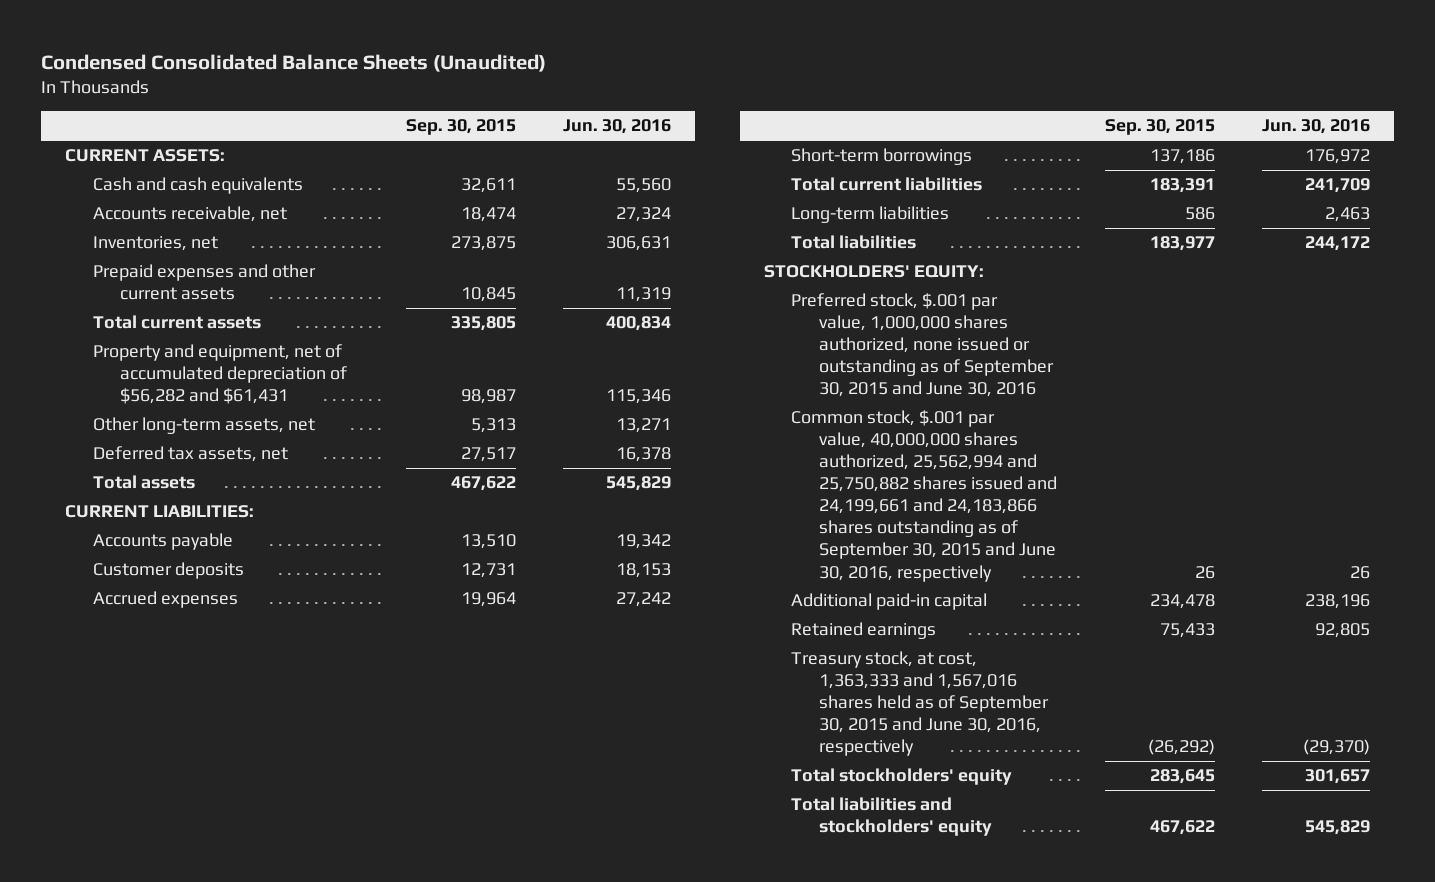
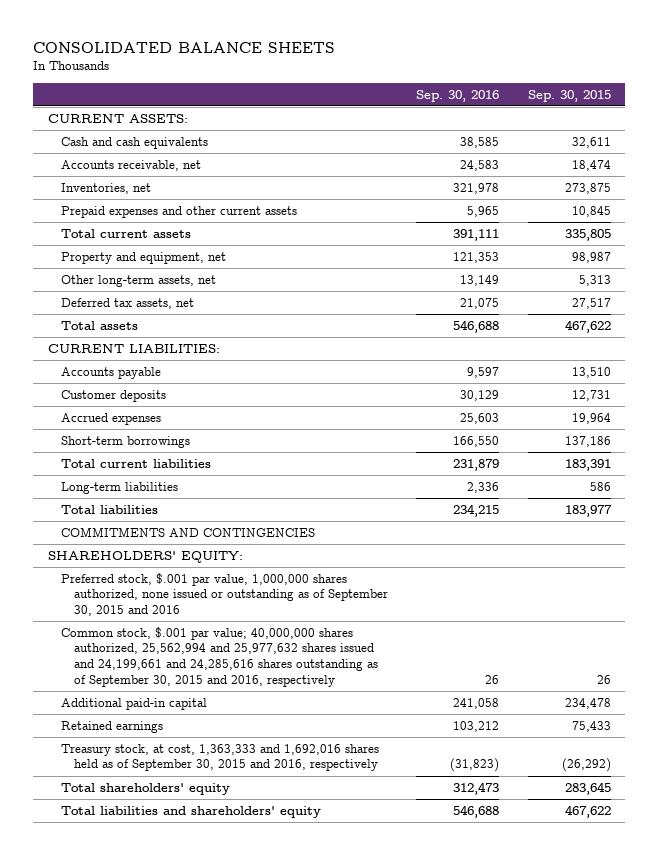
[41,53,547,72] Condensed Consolidated Balance Sheets (Unaudited) -> [33,42,336,54] CONSOLIDATED BALANCE SHEETS
[563,119,672,135] Jun. 30, 2016 -> none
none -> [416,89,500,102] Sep. 30, 2016
[92,344,348,405] Property and equipment, net of accumulated depreciation of $56,282 and $61,431 -> [60,251,226,264] Property and equipment, net
none -> [60,526,315,537] COMMITMENTS AND CONTINGENCIES
[763,265,984,279] STOCKHOLDERS' EQUITY: -> [47,550,243,563] SHAREHOLDERS' EQUITY:
[791,293,1055,398] Preferred stock, $.001 par value, 1,000,000 shares authorized, none issued or outstanding as of September 30, 2015 and June 30, 2016 -> [60,572,389,617] Preferred stock, $.001 par value, 1,000,000 shares authorized, none issued or outstanding as of September 30, 2015 and 2016
[791,410,1058,582] Common stock, $.001 par value, 40,000,000 shares authorized, 25,562,994 and 25,750,882 shares issued and 24,199,661 and 24,183,866 shares outstanding as of September 30, 2015 and June 30, 2016, respectively -> [60,626,379,687] Common stock, $.001 par value; 40,000,000 shares authorized, 25,562,994 and 25,977,632 shares issued and 24,199,661 and 24,285,616 shares outstanding as of September 30, 2015 and 2016, respectively
[791,651,1050,757] Treasury stock, at cost, 1,363,333 and 1,567,016 shares held as of September 30, 2015 and June 30, 2016, respectively -> [60,743,379,772] Treasury stock, at cost, 1,363,333 and 1,692,016 shares held as of September 30, 2015 and 2016, respectively
[791,768,1013,786] Total stockholders' equity -> [60,782,230,795] Total shareholders' equity
[791,797,993,837] Total liabilities and stockholders' equity -> [60,805,321,818] Total liabilities and shareholders' equity

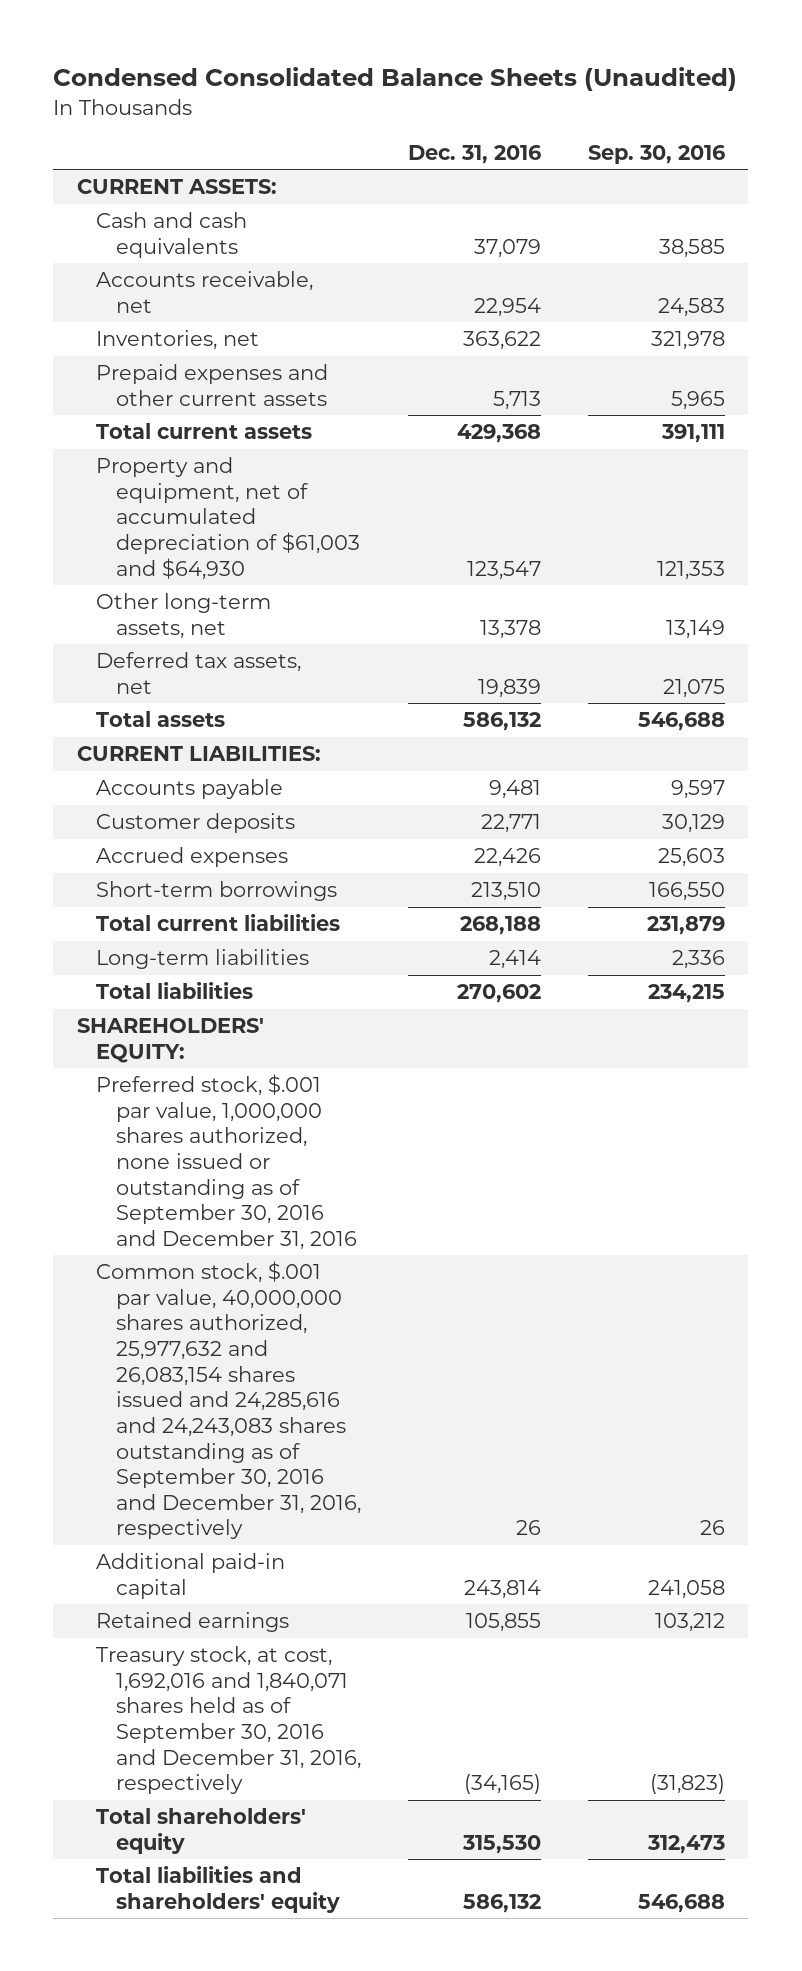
[33,42,336,54] CONSOLIDATED BALANCE SHEETS -> [53,67,738,92] Condensed Consolidated Balance Sheets (Unaudited)
[527,89,611,102] Sep. 30, 2015 -> none
none -> [407,144,541,164] Dec. 31, 2016
[60,251,226,264] Property and equipment, net -> [96,457,360,580] Property and equipment, net of accumulated depreciation of $61,003 and $64,930
[60,526,315,537] COMMITMENTS AND CONTINGENCIES -> none
[60,572,389,617] Preferred stock, $.001 par value, 1,000,000 shares authorized, none issued or outstanding as of September 30, 2015 and 2016 -> [96,1074,357,1250] Preferred stock, $.001 par value, 1,000,000 shares authorized, none issued or outstanding as of September 30, 2016 and December 31, 2016
[60,626,379,687] Common stock, $.001 par value; 40,000,000 shares authorized, 25,562,994 and 25,977,632 shares issued and 24,199,661 and 24,285,616 shares outstanding as of September 30, 2015 and 2016, respectively -> [96,1261,361,1540] Common stock, $.001 par value, 40,000,000 shares authorized, 25,977,632 and 26,083,154 shares issued and 24,285,616 and 24,243,083 shares outstanding as of September 30, 2016 and December 31, 2016, respectively
[60,743,379,772] Treasury stock, at cost, 1,363,333 and 1,692,016 shares held as of September 30, 2015 and 2016, respectively -> [96,1646,361,1795] Treasury stock, at cost, 1,692,016 and 1,840,071 shares held as of September 30, 2016 and December 31, 2016, respectively

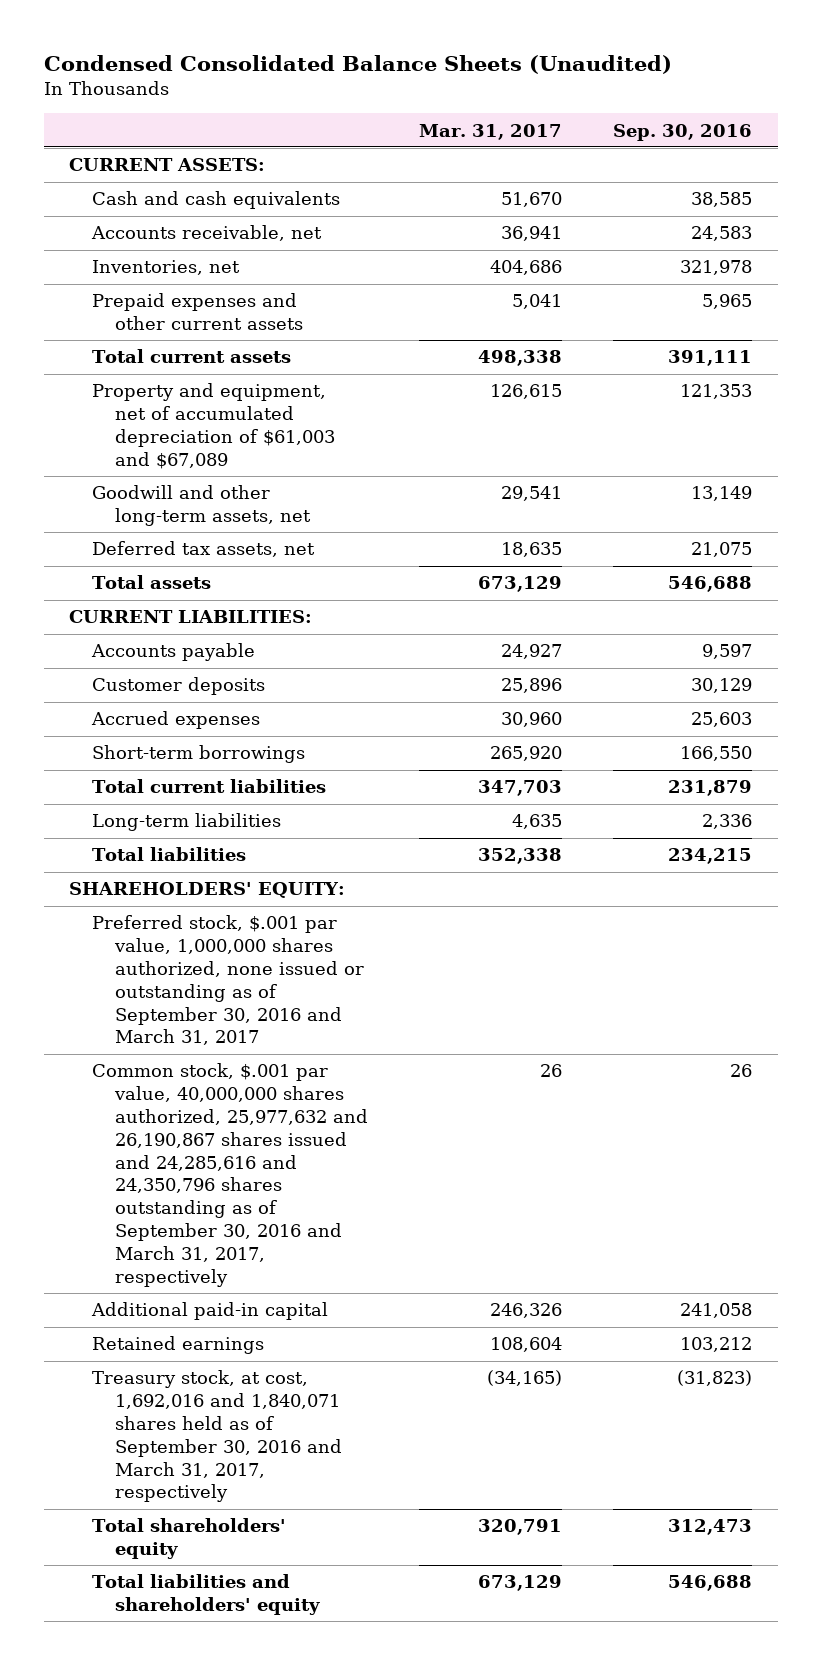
[407,144,541,164] Dec. 31, 2016 -> none
none -> [419,123,563,140] Mar. 31, 2017
[96,457,360,580] Property and equipment, net of accumulated depreciation of $61,003 and $64,930 -> [92,383,335,469] Property and equipment, net of accumulated depreciation of $61,003 and $67,089
[96,593,272,639] Other long-term assets, net -> [92,485,311,527] Goodwill and other long-term assets, net
[96,1074,357,1250] Preferred stock, $.001 par value, 1,000,000 shares authorized, none issued or outstanding as of September 30, 2016 and December 31, 2016 -> [92,915,364,1046] Preferred stock, $.001 par value, 1,000,000 shares authorized, none issued or outstanding as of September 30, 2016 and March 31, 2017
[96,1261,361,1540] Common stock, $.001 par value, 40,000,000 shares authorized, 25,977,632 and 26,083,154 shares issued and 24,285,616 and 24,243,083 shares outstanding as of September 30, 2016 and December 31, 2016, respectively -> [92,1063,368,1287] Common stock, $.001 par value, 40,000,000 shares authorized, 25,977,632 and 26,190,867 shares issued and 24,285,616 and 24,350,796 shares outstanding as of September 30, 2016 and March 31, 2017, respectively
[96,1646,361,1795] Treasury stock, at cost, 1,692,016 and 1,840,071 shares held as of September 30, 2016 and December 31, 2016, respectively -> [92,1370,342,1503] Treasury stock, at cost, 1,692,016 and 1,840,071 shares held as of September 30, 2016 and March 31, 2017, respectively

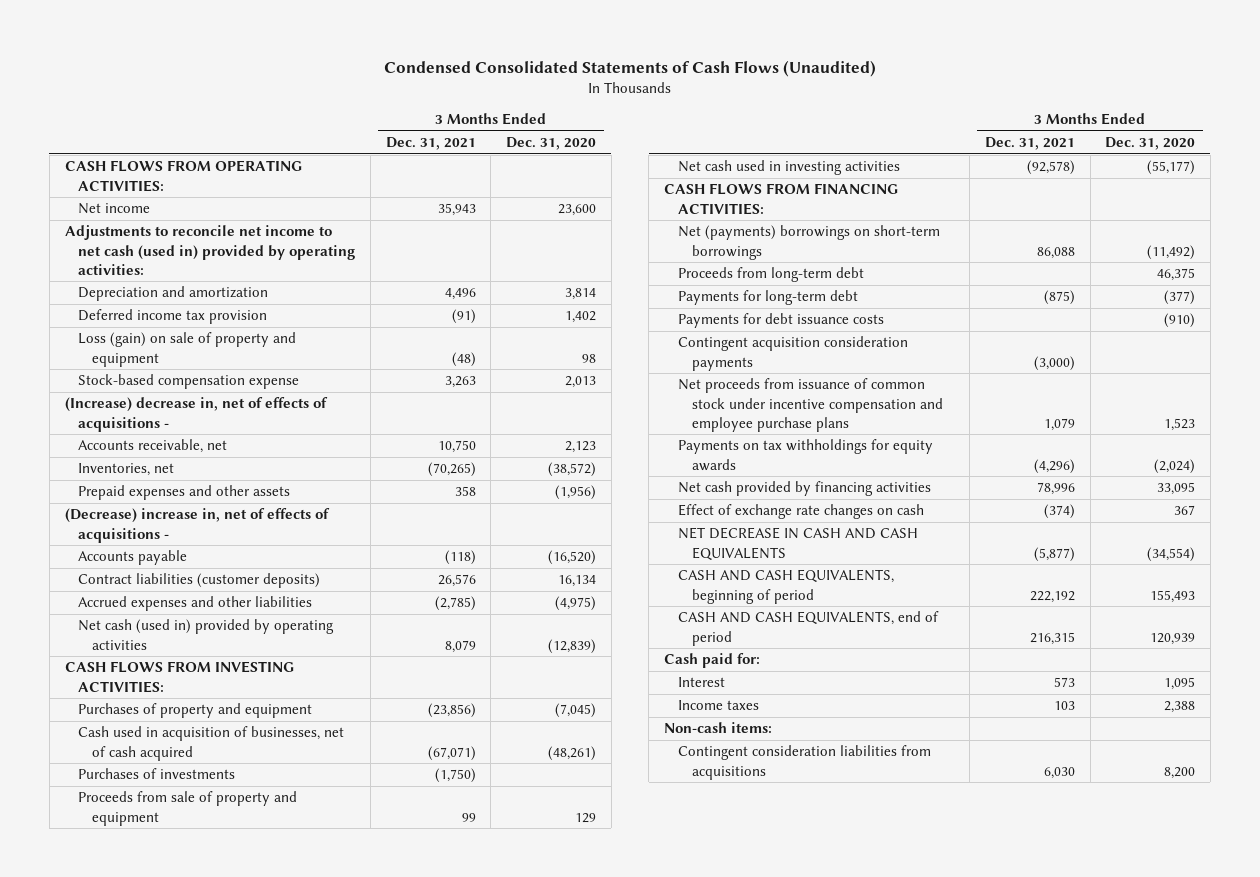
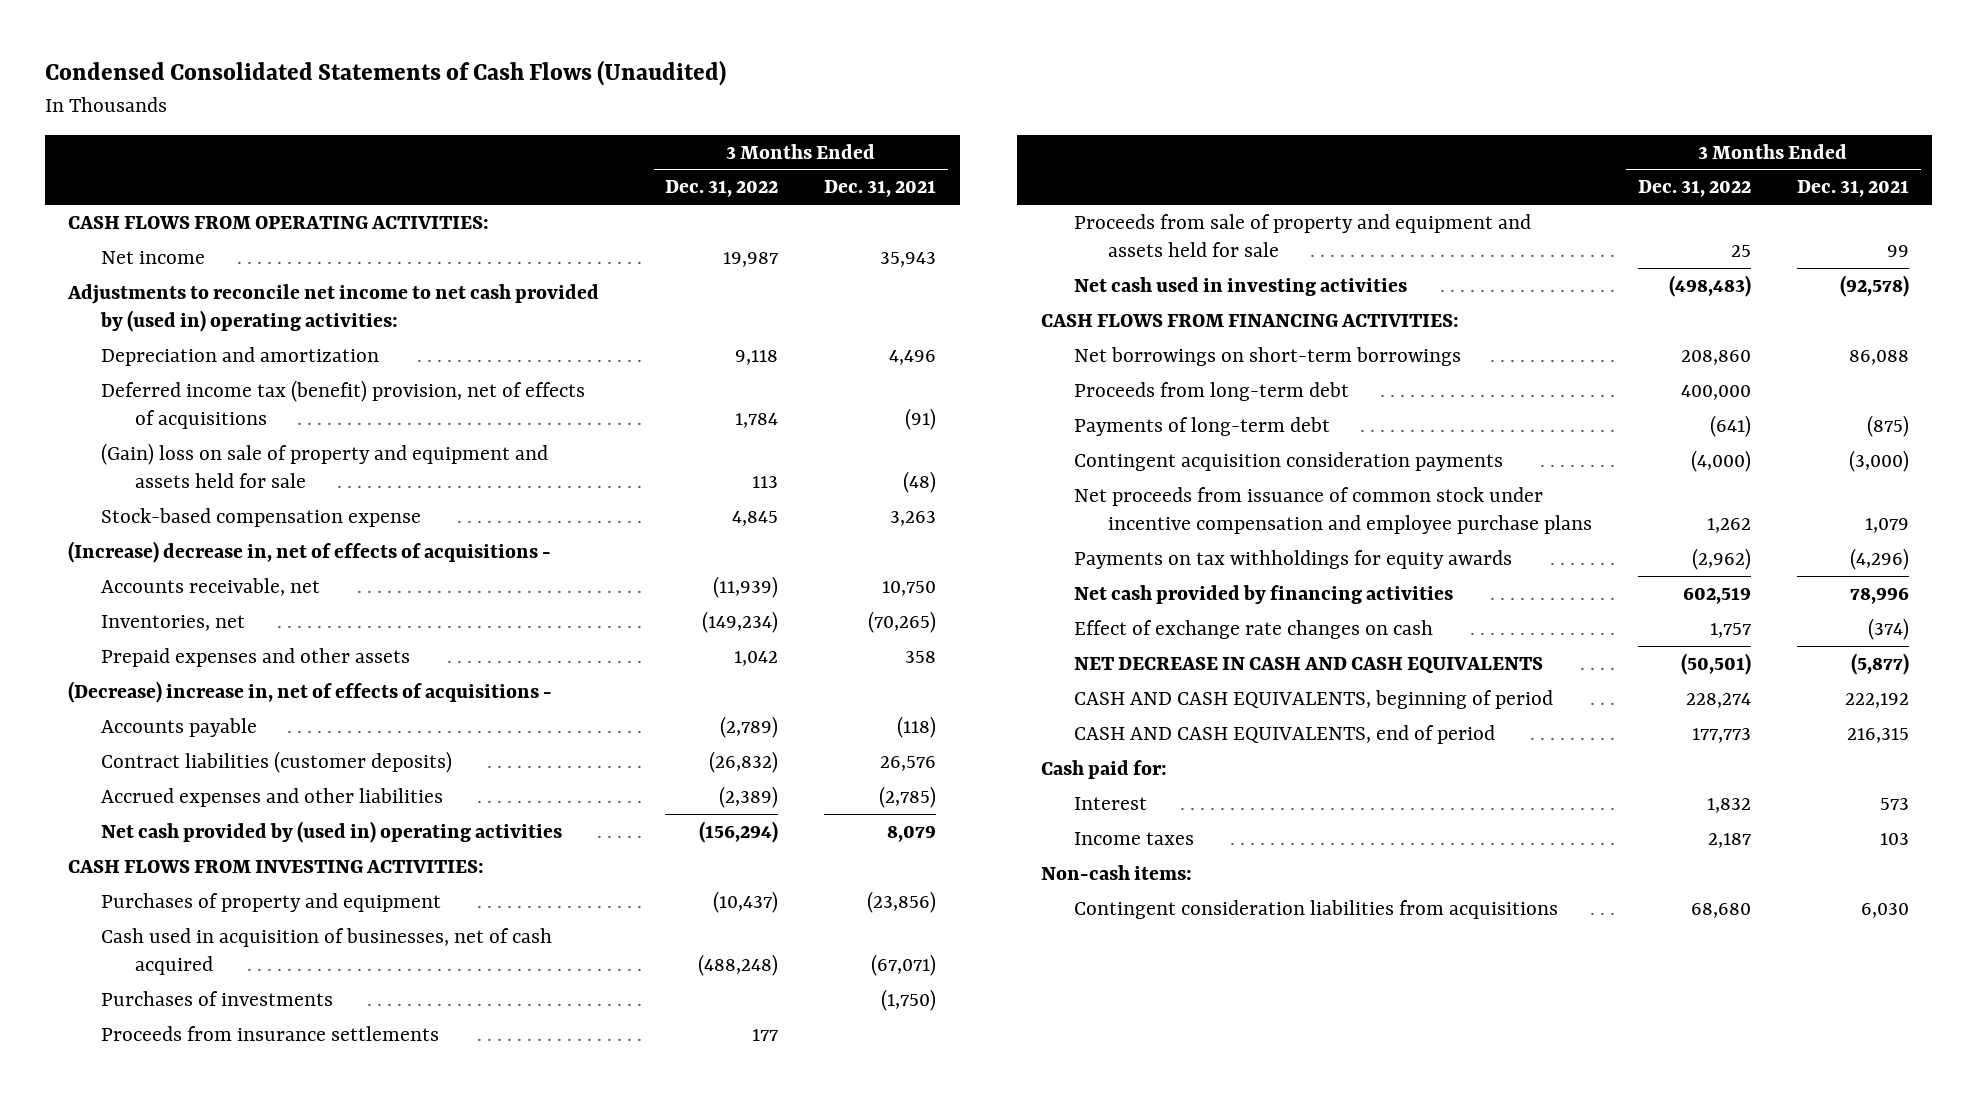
[506,137,597,151] Dec. 31, 2020 -> none
none -> [665,180,779,198] Dec. 31, 2022
[64,225,356,275] Adjustments to reconcile net income to net cash (used in) provided by operating activities: -> [66,283,599,333] Adjustments to reconcile net income to net cash provided by (used in) operating activities:
[78,309,268,325] Deferred income tax provision -> none
none -> [101,379,586,430] Deferred income tax (benefit) provision, net of effects of acquisitions
[78,332,297,367] Loss (gain) on sale of property and equipment -> [101,442,549,489] (Gain) loss on sale of property and equipment and assets held for sale
[78,619,335,650] Net cash (used in) provided by operating activities -> [101,820,563,843] Net cash provided by (used in) operating activities
none -> [101,1025,440,1041] Proceeds from insurance settlements
[78,791,298,826] Proceeds from sale of property and equipment -> [1074,213,1532,258] Proceeds from sale of property and equipment and assets held for sale
[677,225,940,260] Net (payments) borrowings on short-term borrowings -> [1074,346,1462,366] Net borrowings on short-term borrowings
[677,313,884,329] Payments for debt issuance costs -> none
[677,290,858,306] Payments for long-term debt -> [1074,416,1331,436] Payments of long-term debt

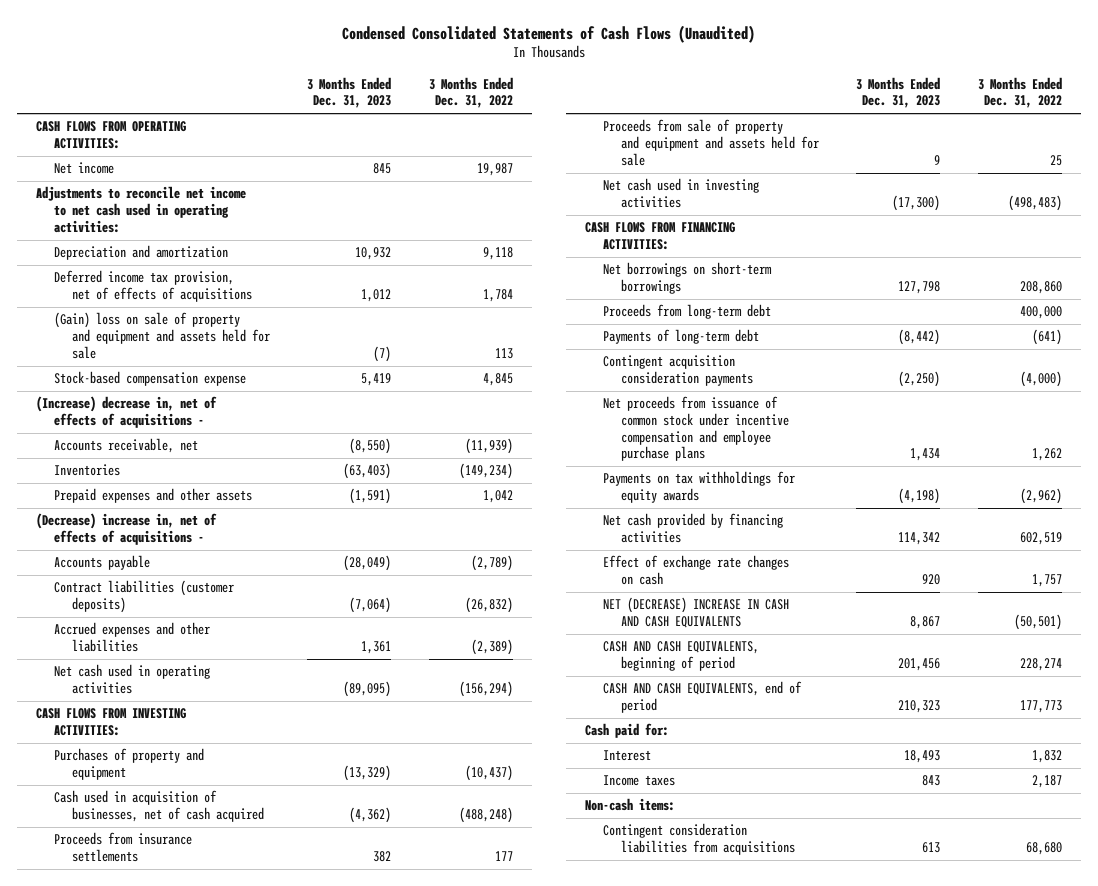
[824,180,937,198] Dec. 31, 2021 -> none
none -> [307,76,392,109] 3 Months Ended Dec. 31, 2023
[66,283,599,333] Adjustments to reconcile net income to net cash provided by (used in) operating activities: -> [36,186,247,233] Adjustments to reconcile net income to net cash used in operating activities:
[101,379,586,430] Deferred income tax (benefit) provision, net of effects of acquisitions -> [54,270,252,303] Deferred income tax provision, net of effects of acquisitions
[101,614,246,631] Inventories, net -> [54,464,121,477] Inventories
[101,820,563,843] Net cash provided by (used in) operating activities -> [54,664,211,695] Net cash used in operating activities
[101,990,334,1006] Purchases of investments -> none
[1074,656,1544,674] NET DECREASE IN CASH AND CASH EQUIVALENTS -> [602,597,789,629] NET (DECREASE) INCREASE IN CASH AND CASH EQUIVALENTS

